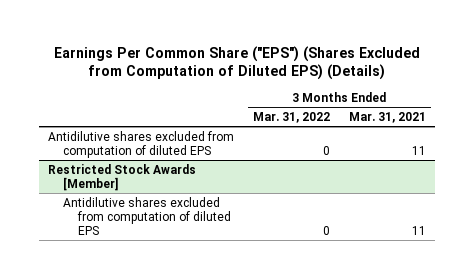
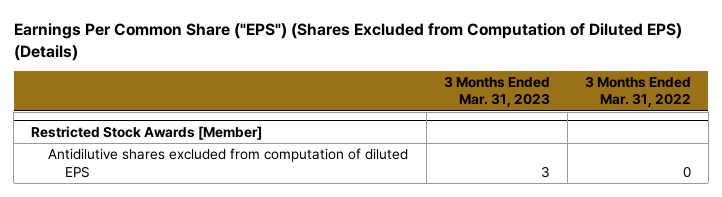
[348,112,426,124] Mar. 31, 2021 -> none
none -> [443,75,550,108] 3 Months Ended Mar. 31, 2023
[48,130,235,158] Antidilutive shares excluded from computation of diluted EPS -> none

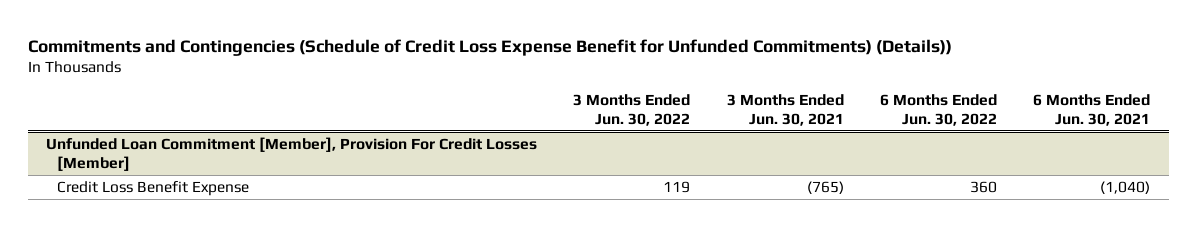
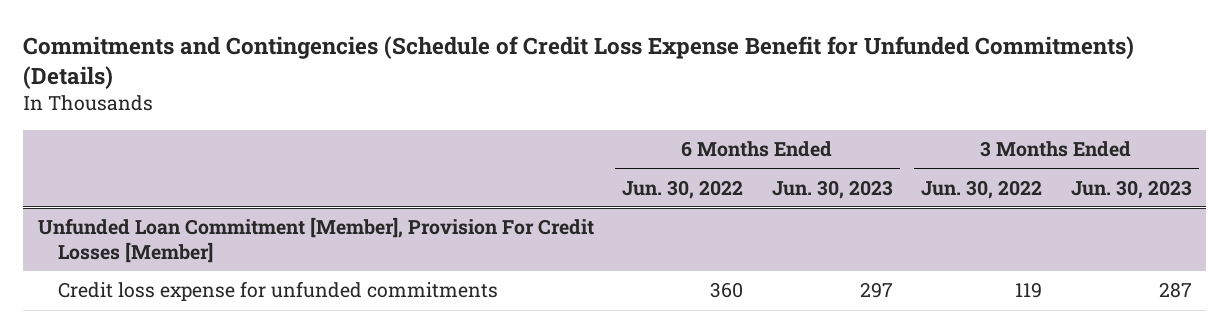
[27,38,952,56] Commitments and Contingencies (Schedule of Credit Loss Expense Benefit for Unfunded Commitments) (Details)) -> [23,35,1135,89] Commitments and Contingencies (Schedule of Credit Loss Expense Benefit for Unfunded Commitments) (Details)
[726,93,844,126] 3 Months Ended Jun. 30, 2021 -> none
[1033,93,1151,126] 6 Months Ended Jun. 30, 2021 -> none
none -> [771,179,893,199] Jun. 30, 2023
none -> [1070,179,1192,199] Jun. 30, 2023
[56,181,249,197] Credit Loss Benefit Expense -> [57,281,498,302] Credit loss expense for unfunded commitments

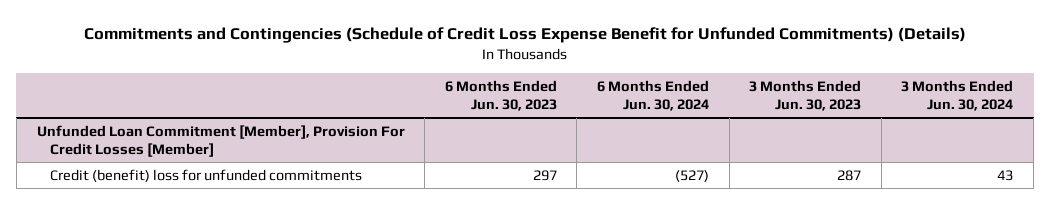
[622,179,744,199] Jun. 30, 2022 -> none
[921,179,1043,199] Jun. 30, 2022 -> none
none -> [596,79,709,112] 6 Months Ended Jun. 30, 2024
none -> [901,79,1014,112] 3 Months Ended Jun. 30, 2024
[57,281,498,302] Credit loss expense for unfunded commitments -> [50,168,363,182] Credit (benefit) loss for unfunded commitments

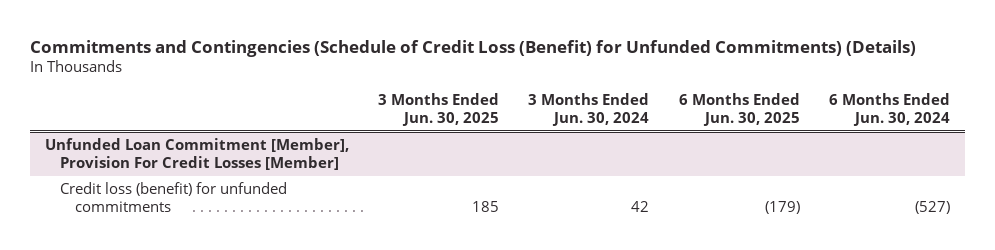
[83,27,966,44] Commitments and Contingencies (Schedule of Credit Loss Expense Benefit for Unfunded Commitments) (Details) -> [30,39,917,57] Commitments and Contingencies (Schedule of Credit Loss (Benefit) for Unfunded Commitments) (Details)
[444,79,557,112] 6 Months Ended Jun. 30, 2023 -> none
[749,79,862,112] 3 Months Ended Jun. 30, 2023 -> none
none -> [378,93,500,126] 3 Months Ended Jun. 30, 2025
none -> [678,93,800,126] 6 Months Ended Jun. 30, 2025
[50,168,363,182] Credit (benefit) loss for unfunded commitments -> [59,182,287,212] Credit loss (benefit) for unfunded commitments
[997,169,1014,181] 43 -> [631,200,650,212] 42

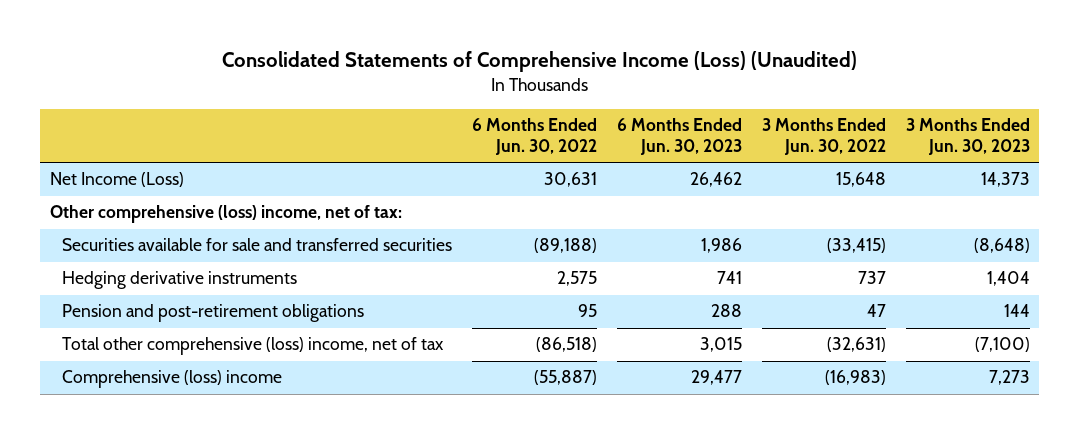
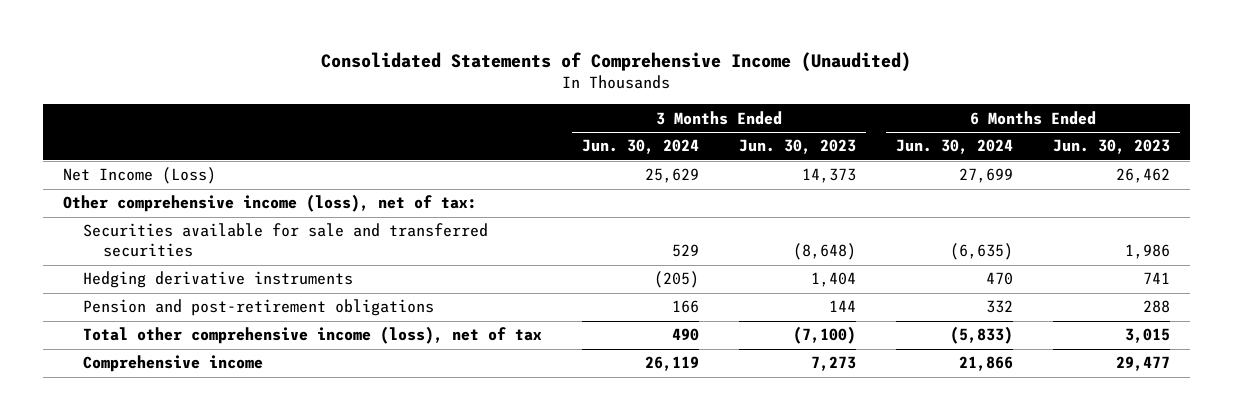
[221,51,857,73] Consolidated Statements of Comprehensive Income (Loss) (Unaudited) -> [321,52,912,73] Consolidated Statements of Comprehensive Income (Unaudited)
[472,118,598,156] 6 Months Ended Jun. 30, 2022 -> none
[761,118,886,156] 3 Months Ended Jun. 30, 2022 -> none
none -> [581,139,699,155] Jun. 30, 2024
none -> [896,139,1014,155] Jun. 30, 2024
[49,205,402,224] Other comprehensive (loss) income, net of tax: -> [62,194,477,213] Other comprehensive income (loss), net of tax:
[62,337,445,356] Total other comprehensive (loss) income, net of tax -> [82,326,542,345] Total other comprehensive income (loss), net of tax
[62,370,283,389] Comprehensive (loss) income -> [82,355,263,373] Comprehensive income

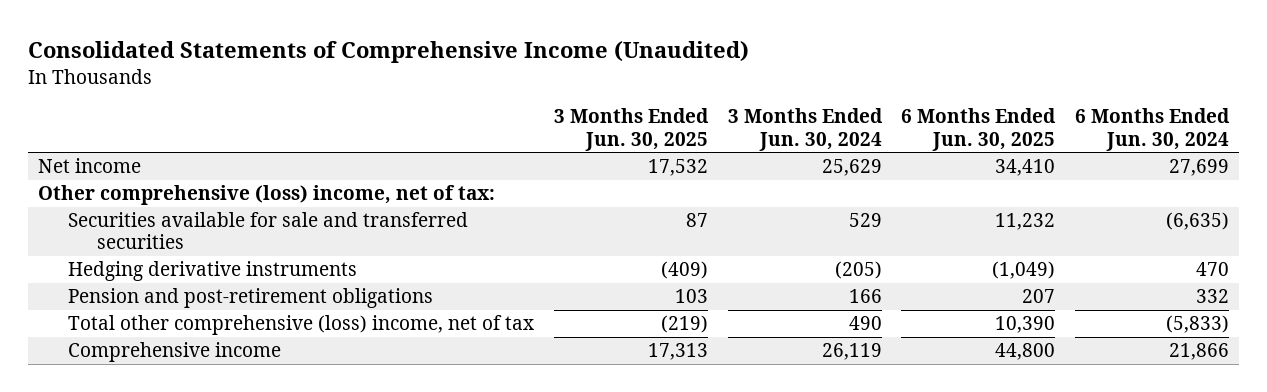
[738,139,856,155] Jun. 30, 2023 -> none
[1053,139,1171,155] Jun. 30, 2023 -> none
none -> [553,108,709,151] 3 Months Ended Jun. 30, 2025
none -> [901,108,1057,151] 6 Months Ended Jun. 30, 2025
[62,167,216,185] Net Income (Loss) -> [38,158,142,174] Net income
[62,194,477,213] Other comprehensive income (loss), net of tax: -> [38,185,496,206] Other comprehensive (loss) income, net of tax:
[82,326,542,345] Total other comprehensive income (loss), net of tax -> [67,315,534,336] Total other comprehensive (loss) income, net of tax

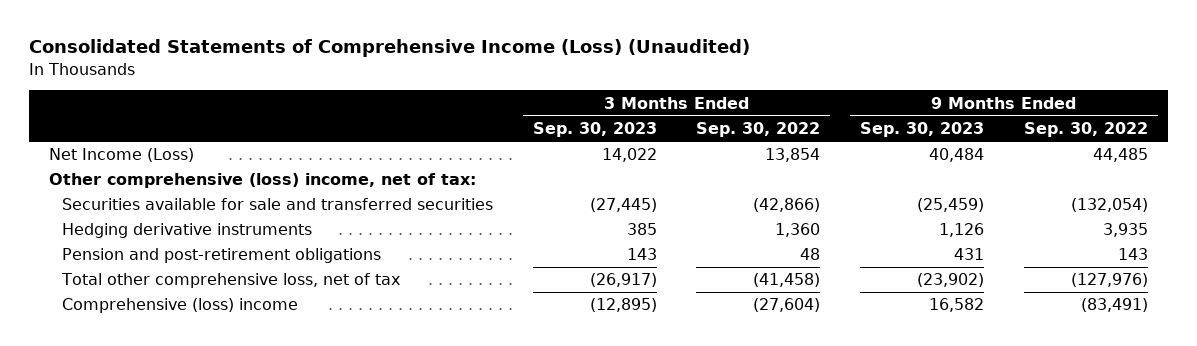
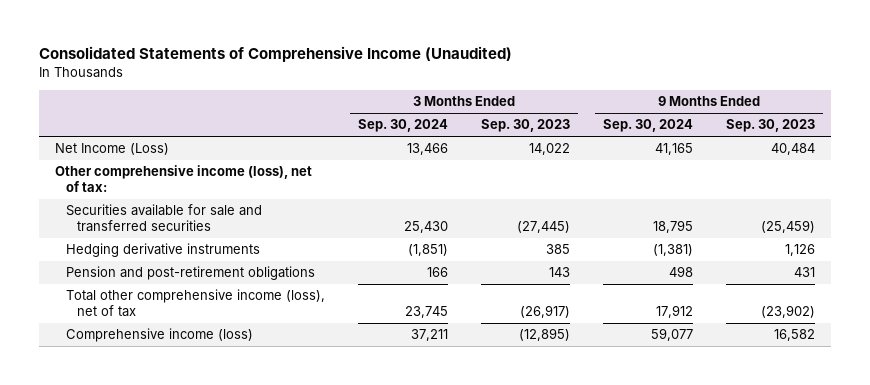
[29,39,751,58] Consolidated Statements of Comprehensive Income (Loss) (Unaudited) -> [38,46,512,63] Consolidated Statements of Comprehensive Income (Unaudited)
[696,122,821,138] Sep. 30, 2022 -> none
[1024,122,1149,138] Sep. 30, 2022 -> none
none -> [358,119,449,133] Sep. 30, 2024
none -> [602,119,693,133] Sep. 30, 2024
[49,173,477,189] Other comprehensive (loss) income, net of tax: -> [55,165,313,192] Other comprehensive income (loss), net of tax:
[60,273,400,289] Total other comprehensive loss, net of tax -> [66,289,326,317] Total other comprehensive income (loss), net of tax
[61,298,298,314] Comprehensive (loss) income -> [66,328,254,343] Comprehensive income (loss)

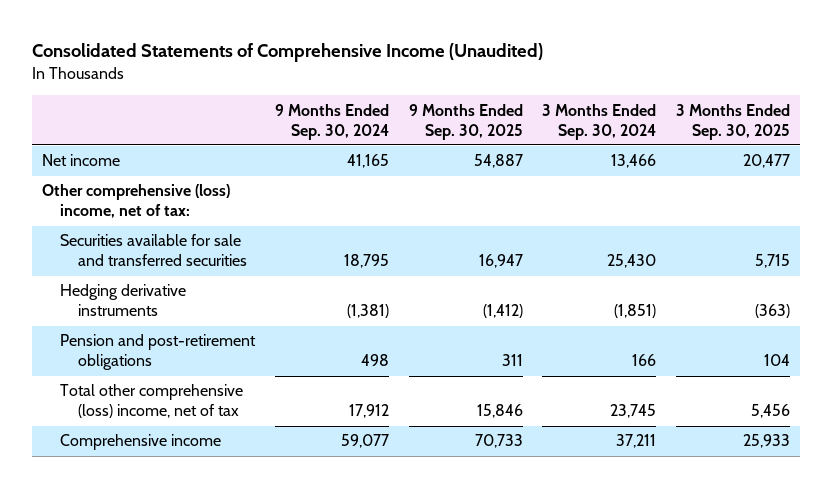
[480,119,570,133] Sep. 30, 2023 -> none
[725,119,815,133] Sep. 30, 2023 -> none
none -> [408,103,523,140] 9 Months Ended Sep. 30, 2025
none -> [676,103,791,140] 3 Months Ended Sep. 30, 2025
[55,143,170,156] Net Income (Loss) -> [42,154,121,167] Net income
[55,165,313,192] Other comprehensive income (loss), net of tax: -> [42,184,231,219] Other comprehensive (loss) income, net of tax:
[66,289,326,317] Total other comprehensive income (loss), net of tax -> [60,384,244,419] Total other comprehensive (loss) income, net of tax
[66,328,254,343] Comprehensive income (loss) -> [60,434,222,451] Comprehensive income

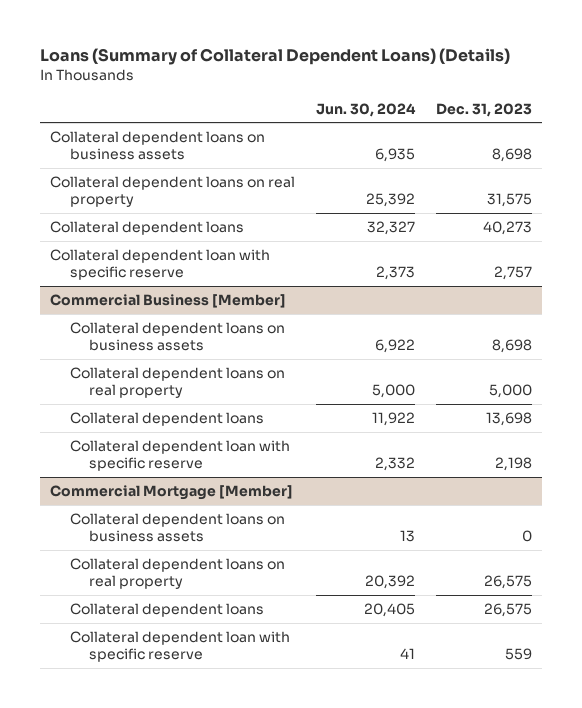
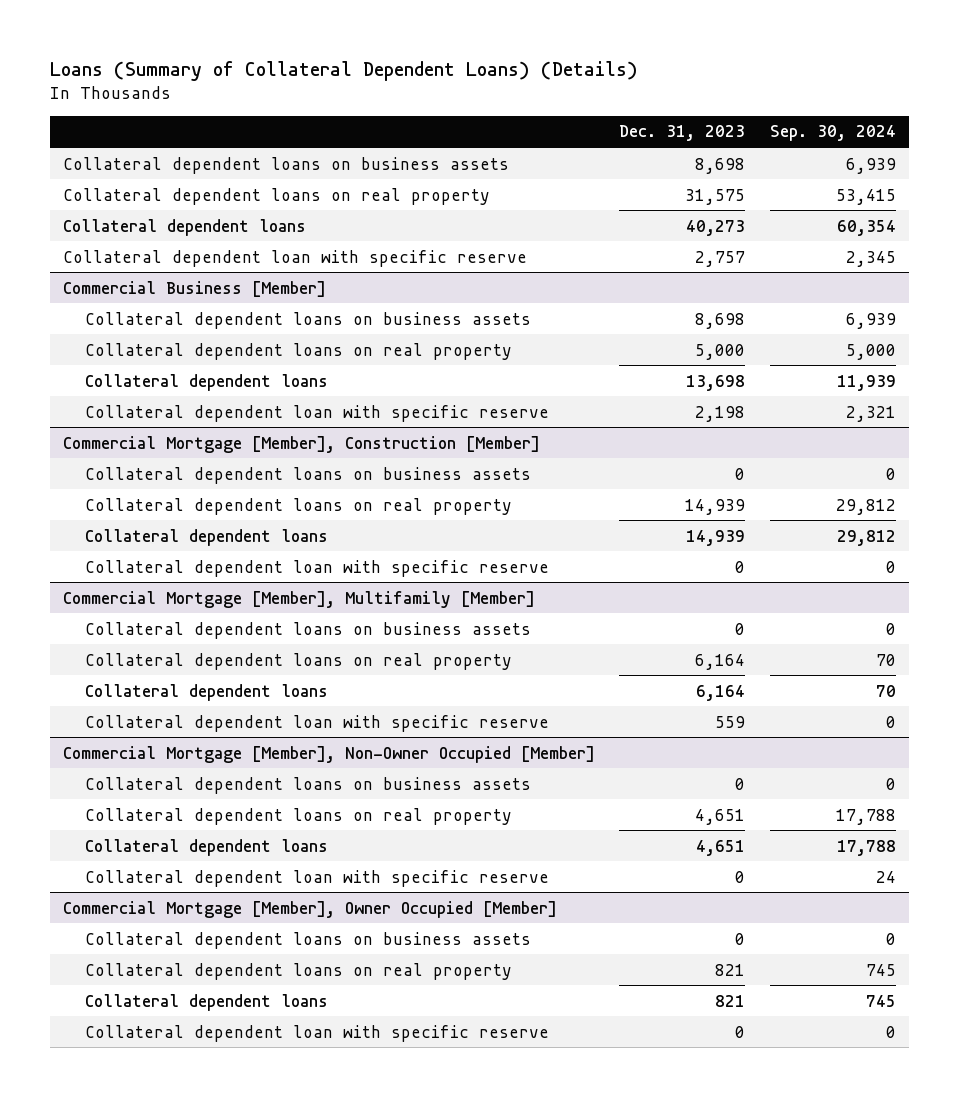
[315,102,416,117] Jun. 30, 2024 -> none
none -> [770,125,897,142] Sep. 30, 2024
[49,485,293,501] Commercial Mortgage [Member] -> [62,435,540,453] Commercial Mortgage [Member], Construction [Member]
[483,575,532,590] 26,575 -> [685,498,746,515] 14,939
[483,603,532,618] 26,575 -> [686,529,746,546] 14,939
none -> [84,559,549,577] Collateral dependent loan with specific reserve
none -> [62,590,535,608] Commercial Mortgage [Member], Multifamily [Member]
none -> [84,621,531,639] Collateral dependent loans on business assets
none -> [84,652,512,670] Collateral dependent loans on real property
none -> [84,683,328,701] Collateral dependent loans
none -> [62,745,595,763] Commercial Mortgage [Member], Non-Owner Occupied [Member]
none -> [84,776,531,794] Collateral dependent loans on business assets
none -> [84,807,512,825] Collateral dependent loans on real property
none -> [84,838,328,856] Collateral dependent loans
none -> [84,869,549,887] Collateral dependent loan with specific reserve
none -> [62,900,557,918] Commercial Mortgage [Member], Owner Occupied [Member]
none -> [84,931,531,949] Collateral dependent loans on business assets
none -> [84,962,512,980] Collateral dependent loans on real property
none -> [84,993,328,1011] Collateral dependent loans
none -> [84,1024,549,1042] Collateral dependent loan with specific reserve

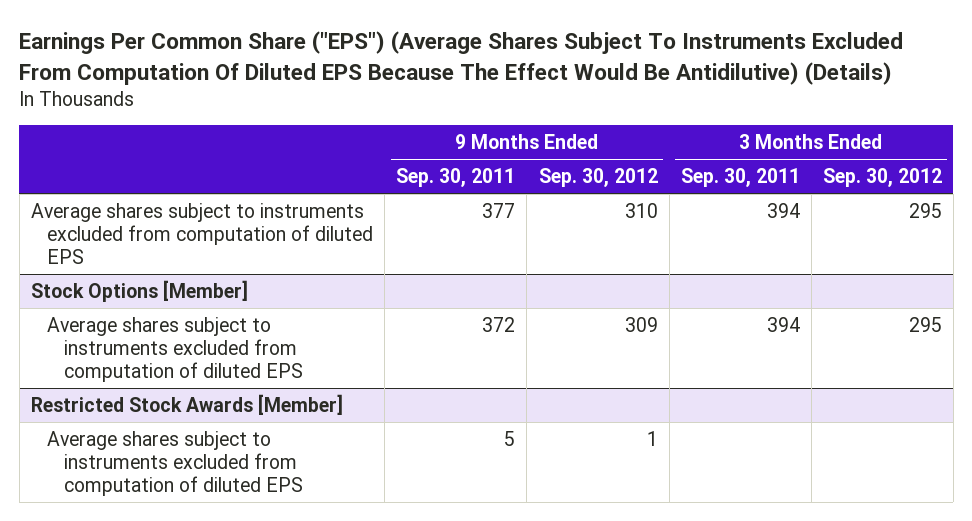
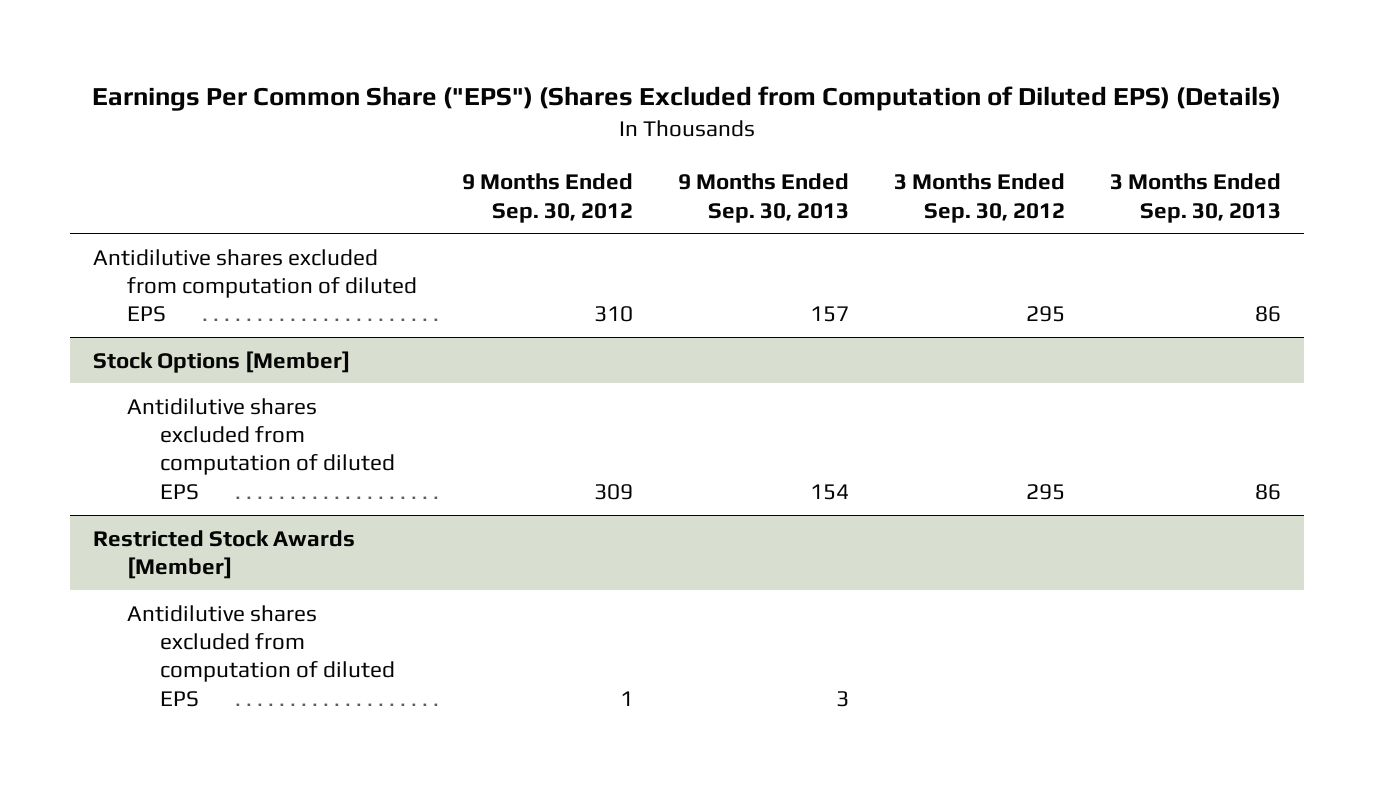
[19,31,904,85] Earnings Per Common Share ("EPS") (Average Shares Subject To Instruments Excluded From Computation Of Diluted EPS Because The Effect Would Be Antidilutive) (Details) -> [91,86,1281,112] Earnings Per Common Share ("EPS") (Shares Excluded from Computation of Diluted EPS) (Details)
[396,168,516,188] Sep. 30, 2011 -> none
[680,168,800,188] Sep. 30, 2011 -> none
none -> [677,173,849,223] 9 Months Ended Sep. 30, 2013
none -> [1109,173,1281,223] 3 Months Ended Sep. 30, 2013
[30,202,374,265] Average shares subject to instruments excluded from computation of diluted EPS -> [92,248,417,323] Antidilutive shares excluded from computation of diluted EPS
[47,316,304,383] Average shares subject to instruments excluded from computation of diluted EPS -> [126,397,396,500] Antidilutive shares excluded from computation of diluted EPS
[47,430,304,497] Average shares subject to instruments excluded from computation of diluted EPS -> [126,604,396,707] Antidilutive shares excluded from computation of diluted EPS

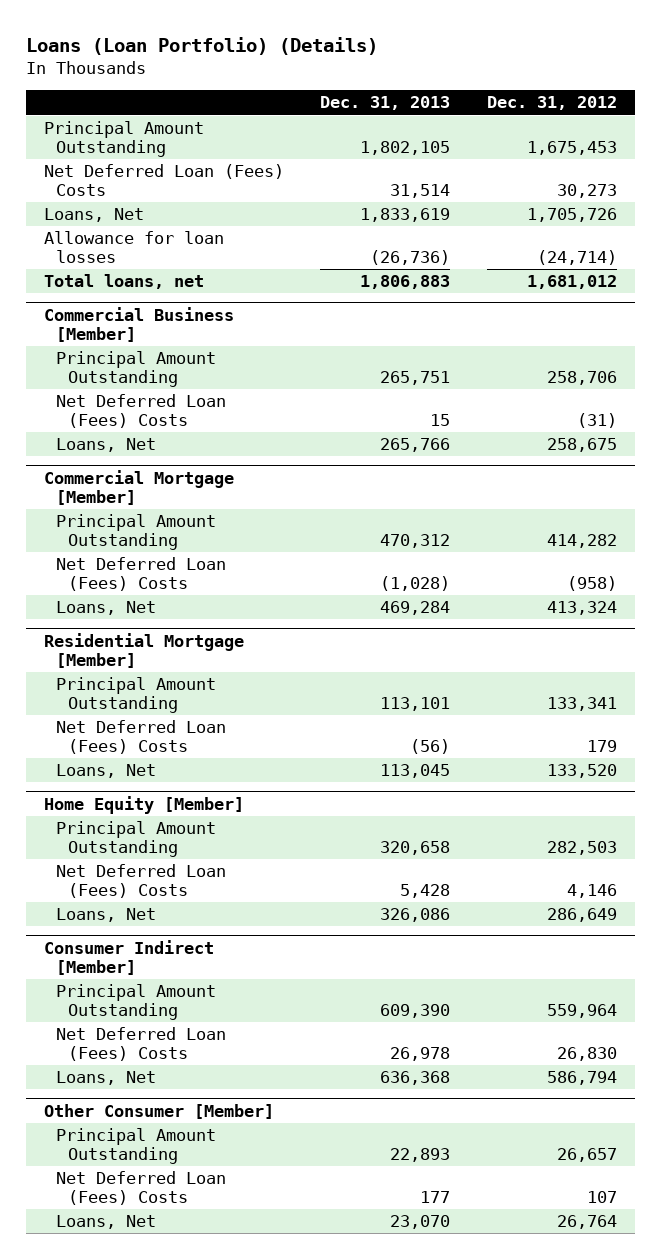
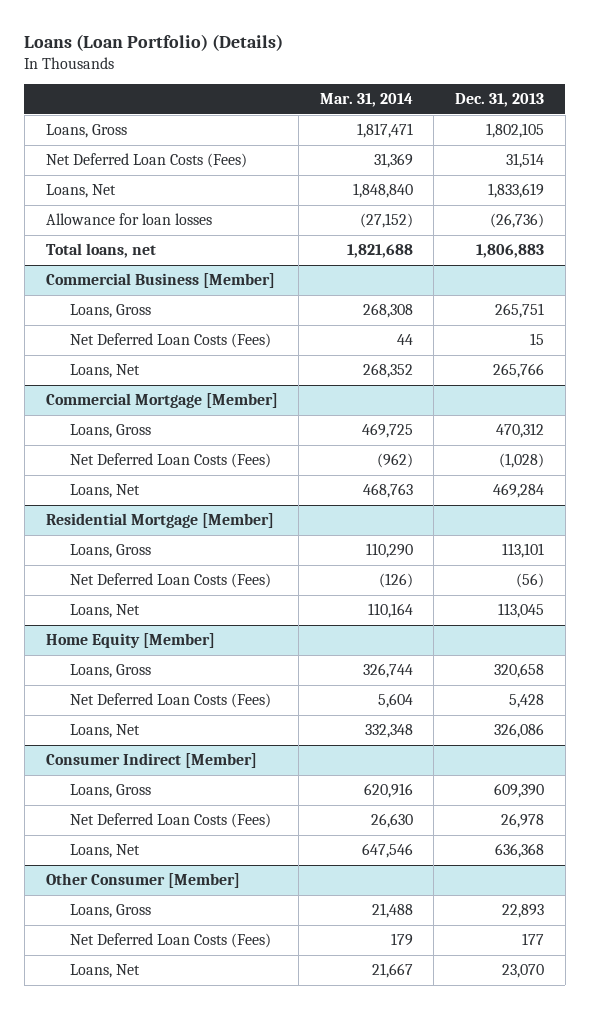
[486,96,617,111] Dec. 31, 2012 -> none
none -> [319,93,413,108] Mar. 31, 2014
[44,121,205,158] Principal Amount Outstanding -> [45,124,127,139] Loans, Gross
[44,164,285,197] Net Deferred Loan (Fees) Costs -> [45,153,247,169] Net Deferred Loan Costs (Fees)
[56,351,217,388] Principal Amount Outstanding -> [69,304,151,319] Loans, Gross
[56,394,227,429] Net Deferred Loan (Fees) Costs -> [69,333,271,349] Net Deferred Loan Costs (Fees)
[56,514,217,551] Principal Amount Outstanding -> [69,424,151,439] Loans, Gross
[56,557,227,592] Net Deferred Loan (Fees) Costs -> [69,453,271,469] Net Deferred Loan Costs (Fees)
[56,677,217,714] Principal Amount Outstanding -> [69,544,151,559] Loans, Gross
[56,720,227,755] Net Deferred Loan (Fees) Costs -> [69,573,271,589] Net Deferred Loan Costs (Fees)
[56,821,217,858] Principal Amount Outstanding -> [69,664,151,679] Loans, Gross
[56,864,227,899] Net Deferred Loan (Fees) Costs -> [69,693,271,709] Net Deferred Loan Costs (Fees)
[56,984,217,1021] Principal Amount Outstanding -> [69,784,151,799] Loans, Gross
[56,1027,227,1062] Net Deferred Loan (Fees) Costs -> [69,813,271,829] Net Deferred Loan Costs (Fees)
[56,1128,217,1165] Principal Amount Outstanding -> [69,904,151,919] Loans, Gross
[56,1171,227,1206] Net Deferred Loan (Fees) Costs -> [69,933,271,949] Net Deferred Loan Costs (Fees)

